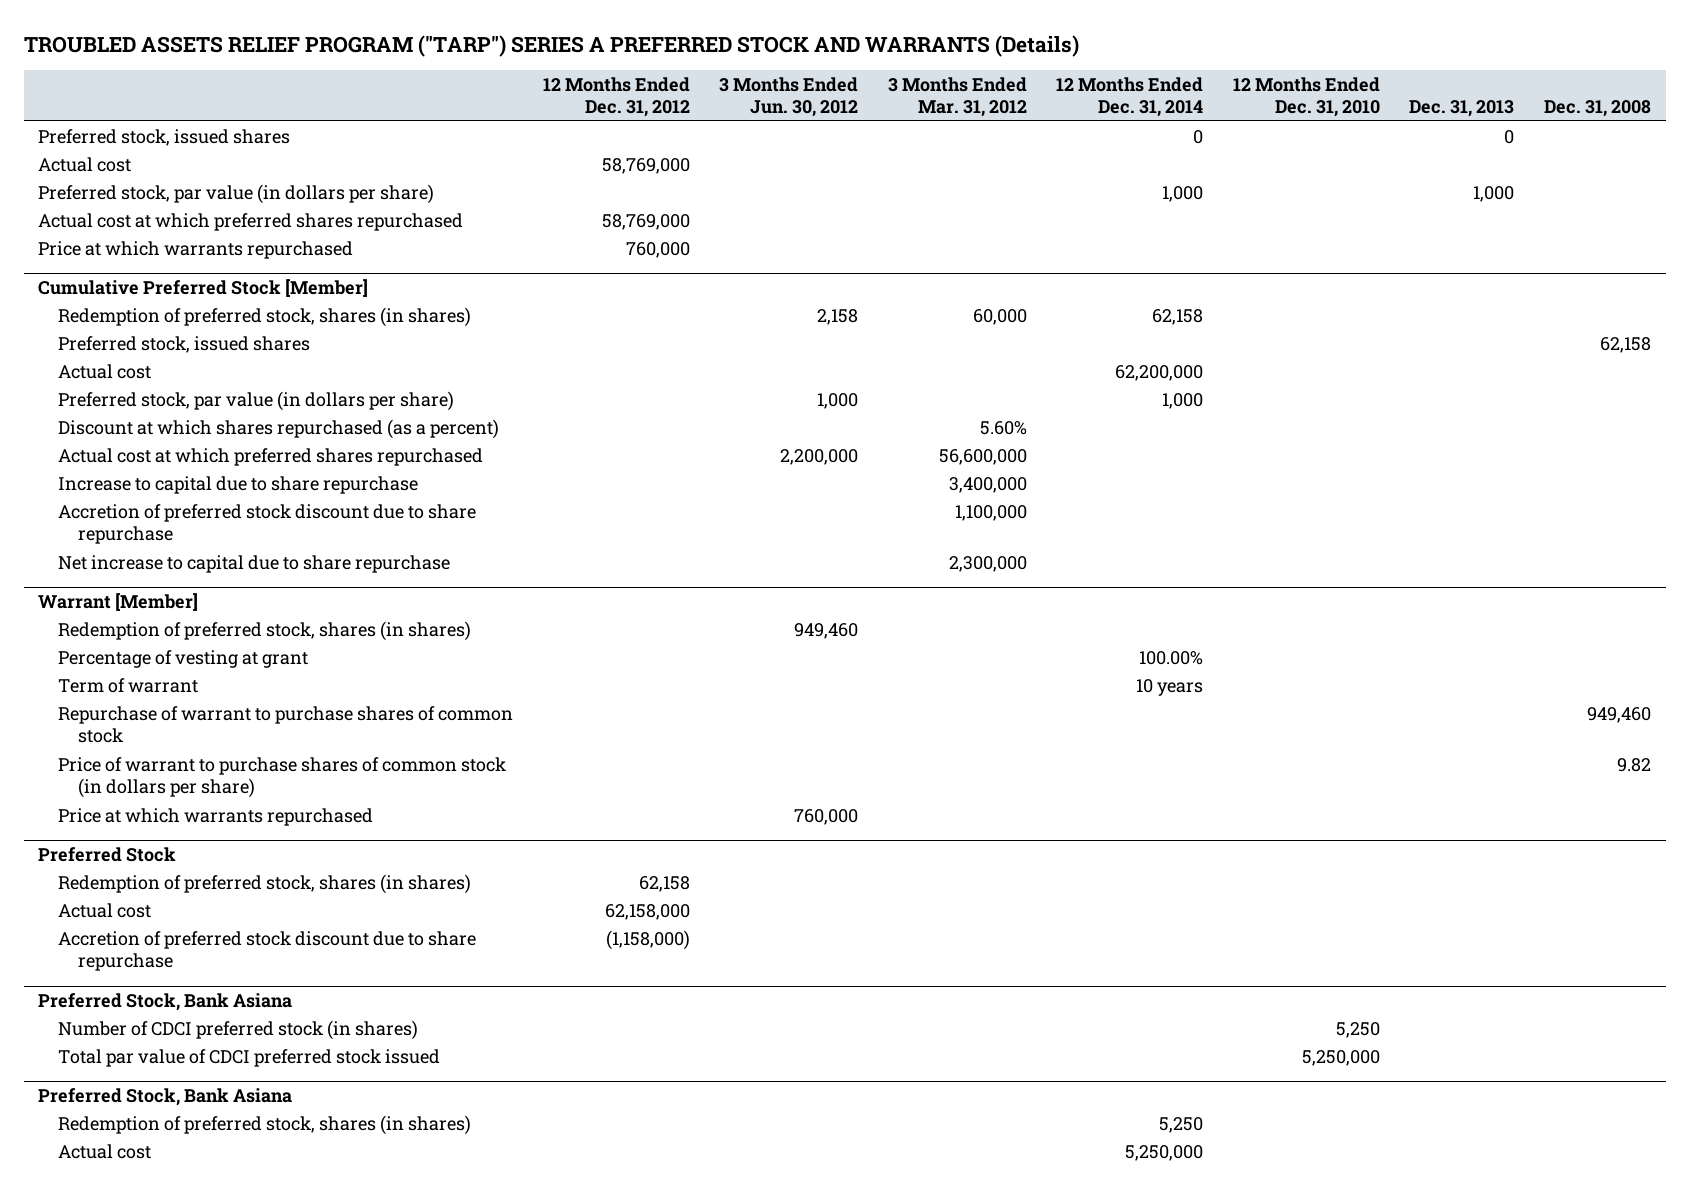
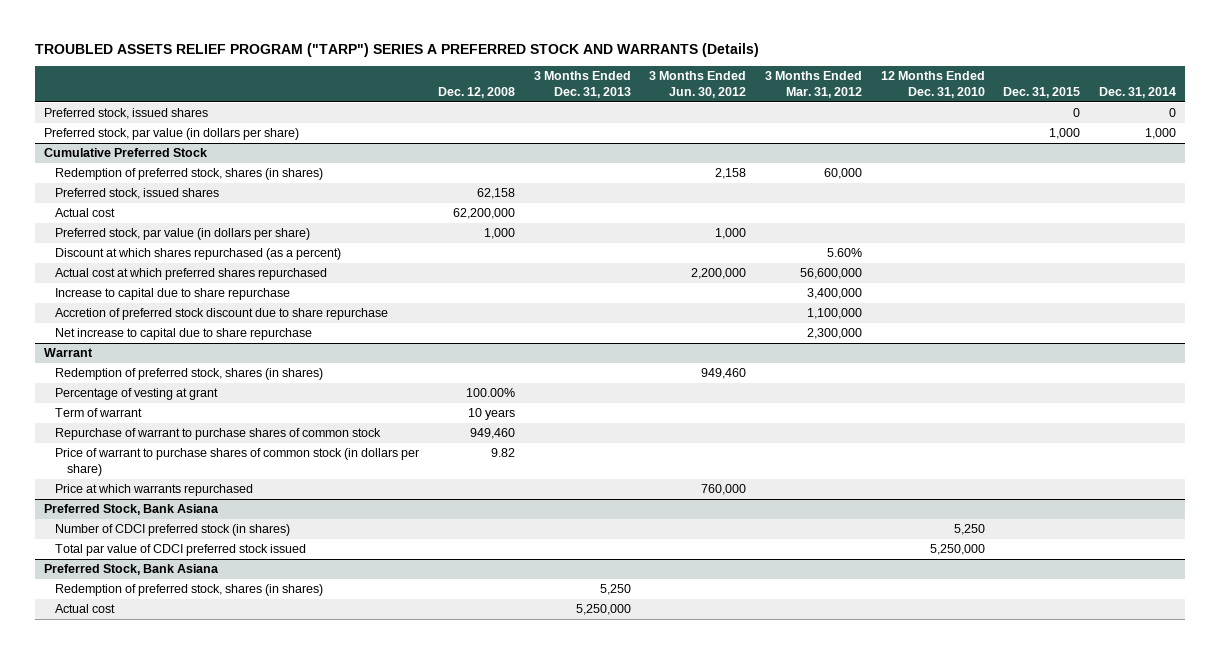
[542,76,690,118] 12 Months Ended Dec. 31, 2012 -> none
[1056,76,1204,118] 12 Months Ended Dec. 31, 2014 -> none
[1409,100,1515,118] Dec. 31, 2013 -> none
[1543,100,1651,118] Dec. 31, 2008 -> none
none -> [438,87,516,99] Dec. 12, 2008
none -> [533,71,631,99] 3 Months Ended Dec. 31, 2013
none -> [1003,87,1081,99] Dec. 31, 2015
none -> [1098,87,1176,99] Dec. 31, 2014
[38,156,132,172] Actual cost -> none
[38,212,464,231] Actual cost at which preferred shares repurchased -> none
[38,240,354,259] Price at which warrants repurchased -> none
[38,278,369,297] Cumulative Preferred Stock [Member] -> [44,148,208,158] Cumulative Preferred Stock
[38,592,199,611] Warrant [Member] -> [44,348,94,358] Warrant
[38,846,177,862] Preferred Stock -> none
[58,873,472,894] Redemption of preferred stock, shares (in shares) -> none
[58,902,152,918] Actual cost -> none
[58,930,477,972] Accretion of preferred stock discount due to share repurchase -> none

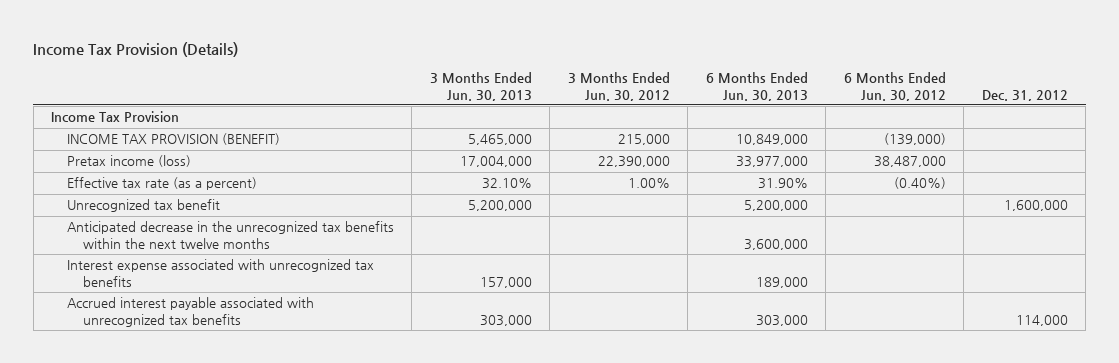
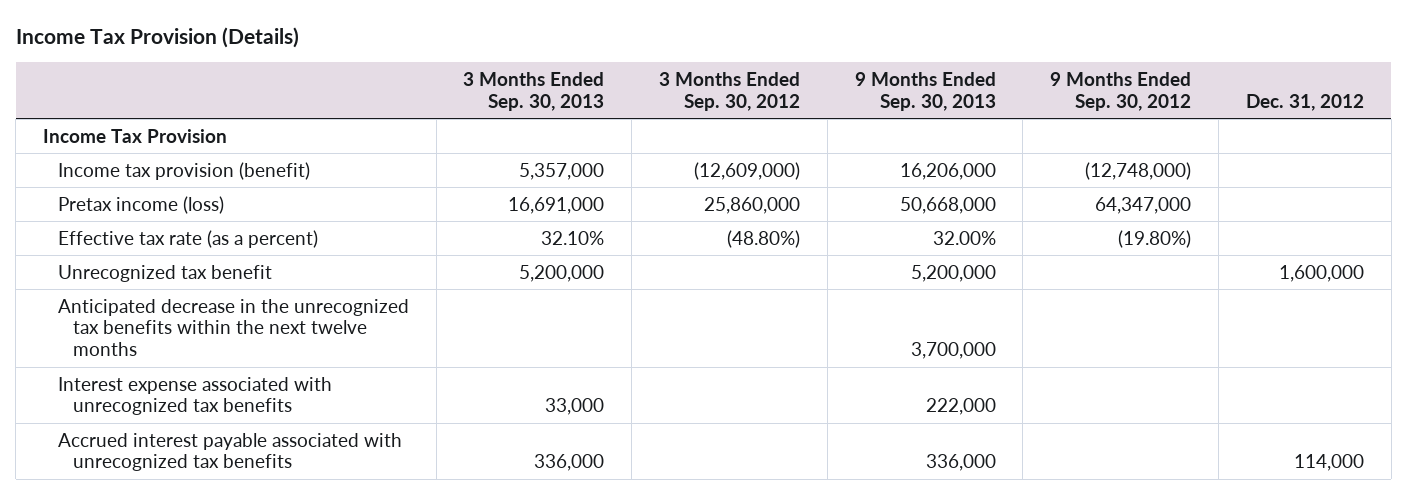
[429,72,532,101] 3 Months Ended Jun. 30, 2013 -> none
[567,72,670,101] 3 Months Ended Jun. 30, 2012 -> none
[705,72,808,101] 6 Months Ended Jun. 30, 2013 -> none
[843,72,946,101] 6 Months Ended Jun. 30, 2012 -> none
none -> [463,72,605,111] 3 Months Ended Sep. 30, 2013
none -> [658,72,800,111] 3 Months Ended Sep. 30, 2012
none -> [854,72,996,111] 9 Months Ended Sep. 30, 2013
none -> [1050,72,1192,111] 9 Months Ended Sep. 30, 2012
[67,133,281,146] INCOME TAX PROVISION (BENEFIT) -> [57,161,310,180] Income tax provision (benefit)

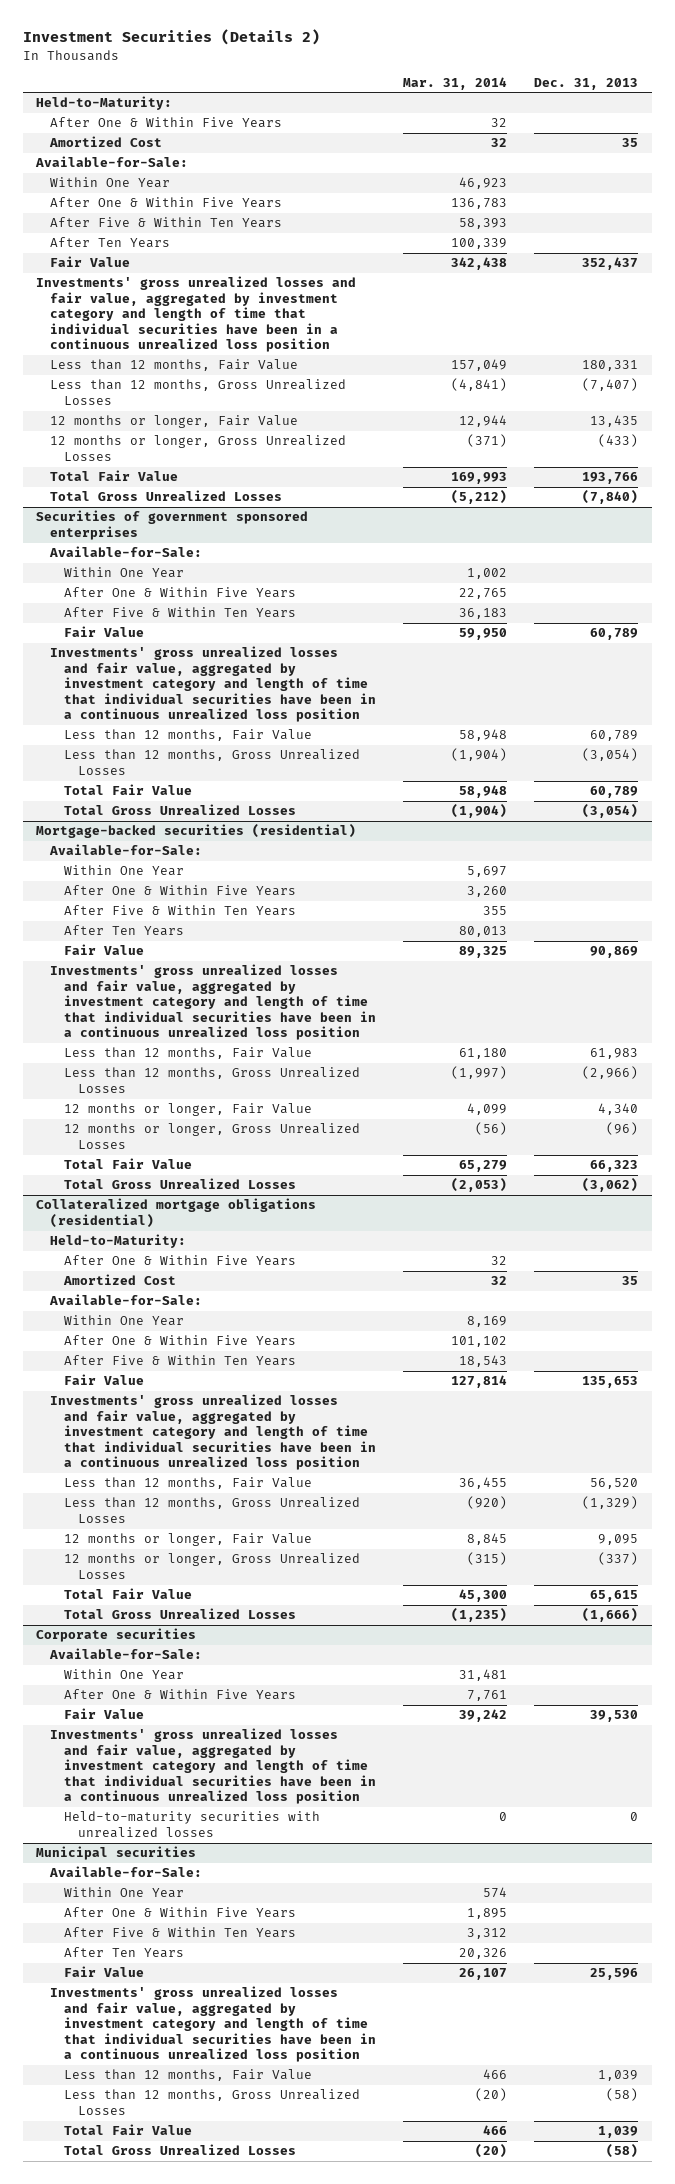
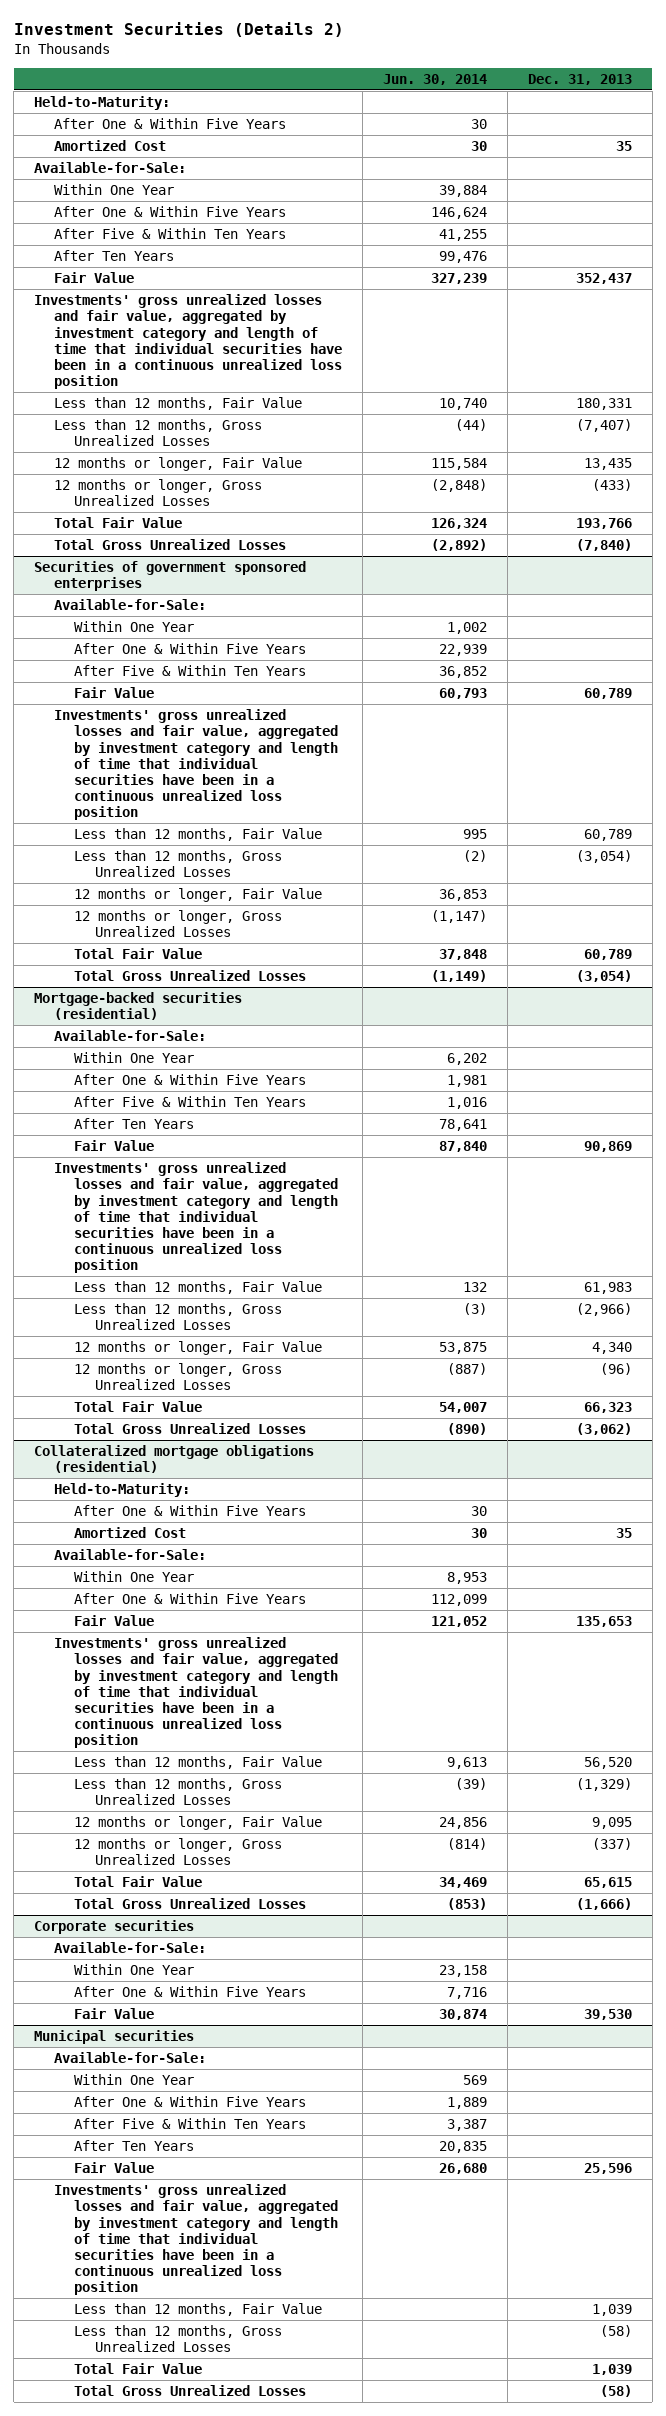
[403,76,508,90] Mar. 31, 2014 -> none
none -> [382,73,487,85] Jun. 30, 2014
none -> [74,888,323,903] 12 months or longer, Fair Value
none -> [74,910,283,938] 12 months or longer, Gross Unrealized Losses
[64,1355,297,1367] After Five & Within Ten Years -> none
[50,1728,377,1805] Investments' gross unrealized losses and fair value, aggregated by investment category and length of time that individual securities have been in a continuous unrealized loss position -> none
[64,1811,321,1838] Held-to-maturity securities with unrealized losses -> none

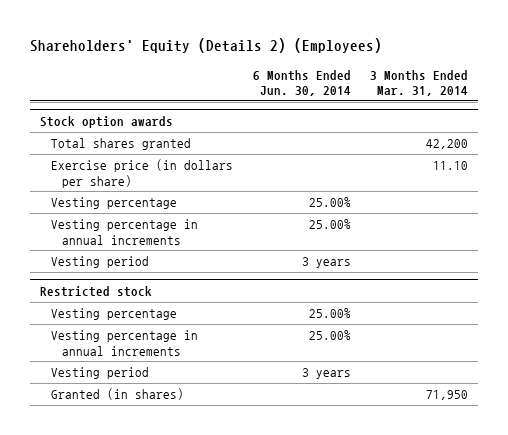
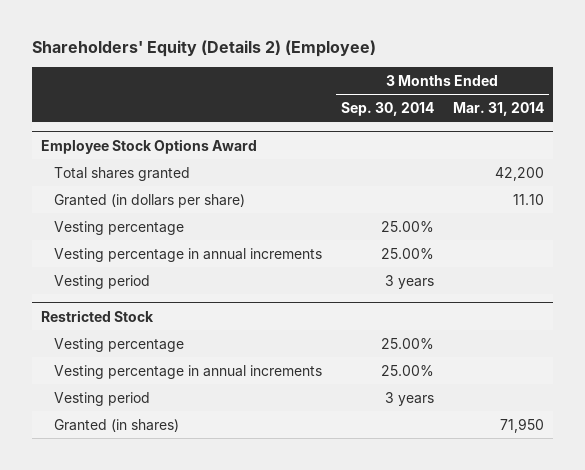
[29,38,382,54] Shareholders' Equity (Details 2) (Employees) -> [31,40,376,58] Shareholders' Equity (Details 2) (Employee)
[252,69,351,97] 6 Months Ended Jun. 30, 2014 -> none
none -> [340,102,434,117] Sep. 30, 2014
[39,115,173,128] Stock option awards -> [41,138,258,154] Employee Stock Options Award
[50,159,233,188] Exercise price (in dollars per share) -> [53,193,245,208] Granted (in dollars per share)
[39,285,152,297] Restricted stock -> [41,309,155,322] Restricted Stock

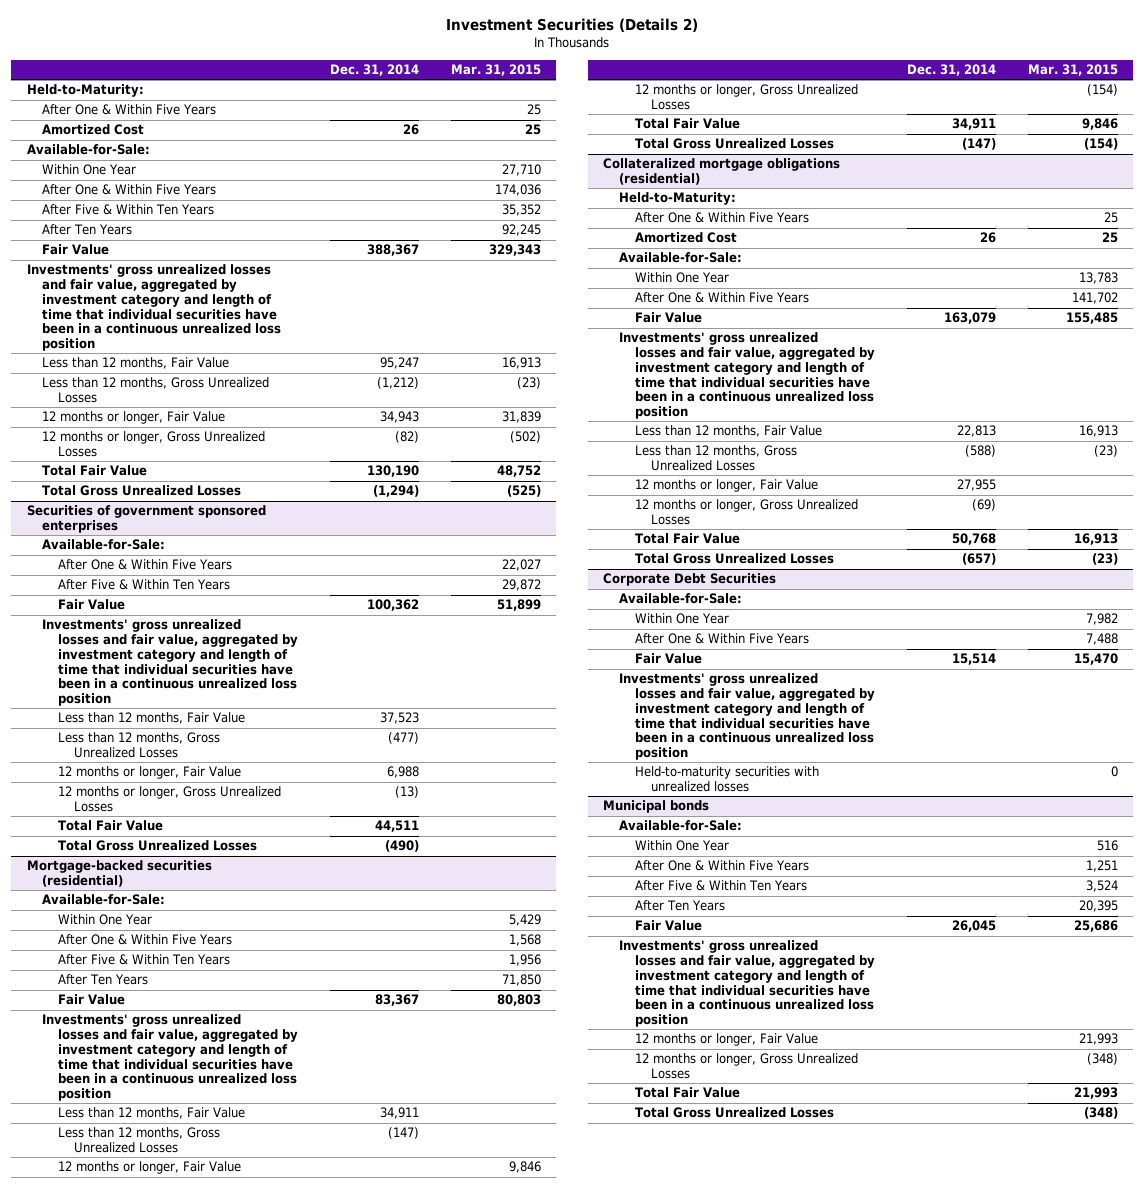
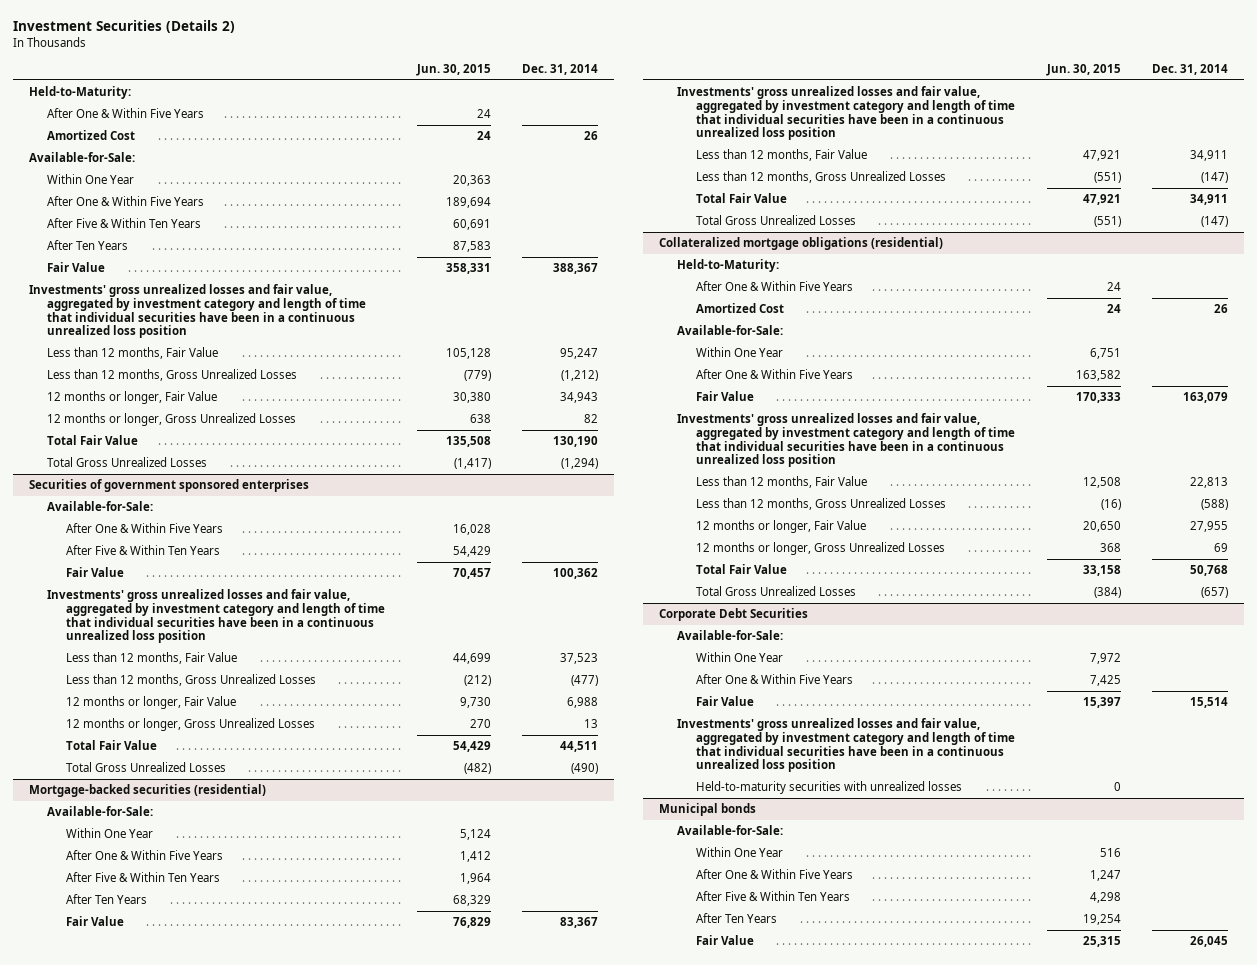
[450,64,541,77] Mar. 31, 2015 -> none
none -> [415,64,491,77] Jun. 30, 2015
[395,431,420,444] (82) -> [584,413,599,423] 82
[395,786,420,799] (13) -> [584,718,599,728] 13
[58,1161,242,1175] 12 months or longer, Fair Value -> none
[635,84,859,111] 12 months or longer, Gross Unrealized Losses -> none
[971,499,996,512] (69) -> [1214,542,1229,552] 69
[619,940,876,1028] Investments' gross unrealized losses and fair value, aggregated by investment category and length of time that individual securities have been in a continuous unrealized loss position -> none
[635,1033,819,1047] 12 months or longer, Fair Value -> none
[635,1053,859,1080] 12 months or longer, Gross Unrealized Losses -> none
[635,1087,741,1099] Total Fair Value -> none
[635,1107,835,1119] Total Gross Unrealized Losses -> none

